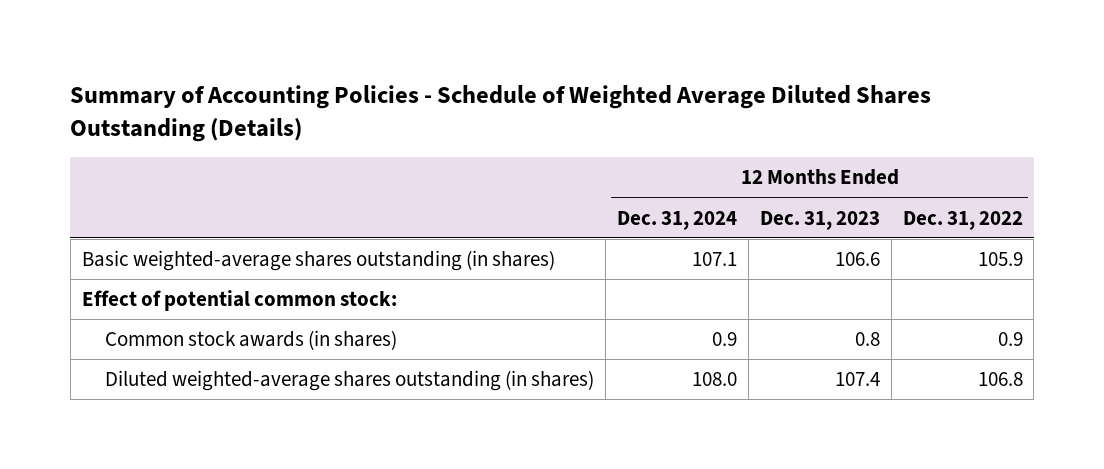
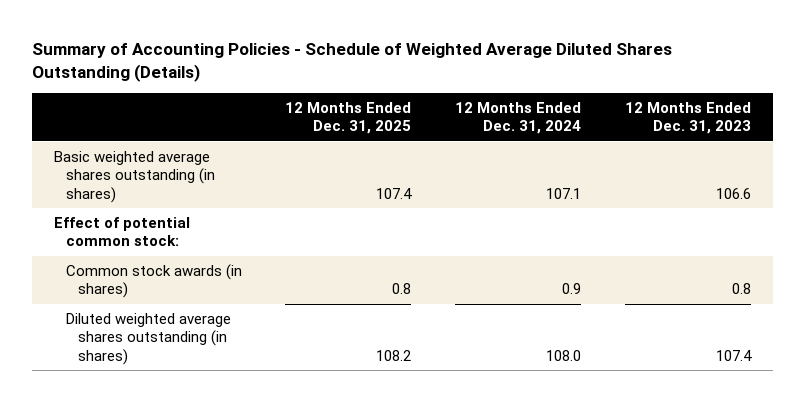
[902,210,1023,230] Dec. 31, 2022 -> none
none -> [285,101,412,135] 12 Months Ended Dec. 31, 2025
[81,250,555,272] Basic weighted-average shares outstanding (in shares) -> [53,151,215,203] Basic weighted average shares outstanding (in shares)
[105,370,595,392] Diluted weighted-average shares outstanding (in shares) -> [65,313,231,365] Diluted weighted average shares outstanding (in shares)

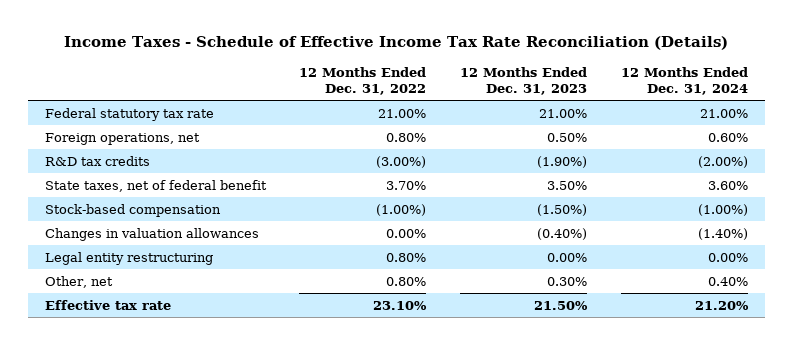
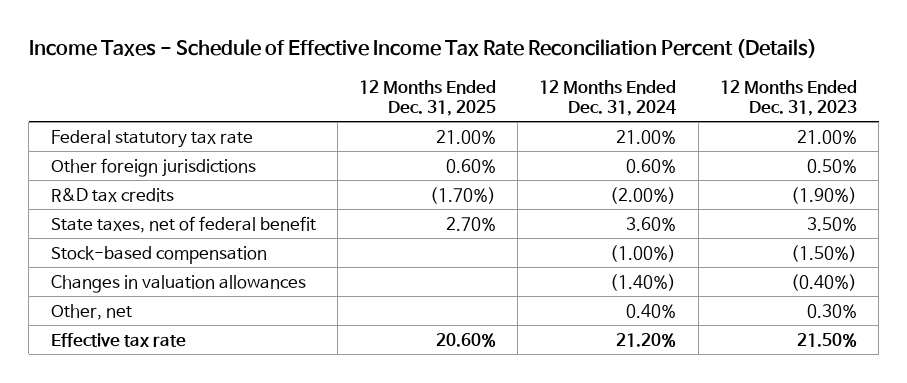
[64,36,729,51] Income Taxes - Schedule of Effective Income Tax Rate Reconciliation (Details) -> [28,39,817,59] Income Taxes - Schedule of Effective Income Tax Rate Reconciliation Percent (Details)
[299,66,427,95] 12 Months Ended Dec. 31, 2022 -> none
none -> [359,79,497,116] 12 Months Ended Dec. 31, 2025
[44,132,200,145] Foreign operations, net -> [50,157,256,177] Other foreign jurisdictions
[44,251,213,265] Legal entity restructuring -> none

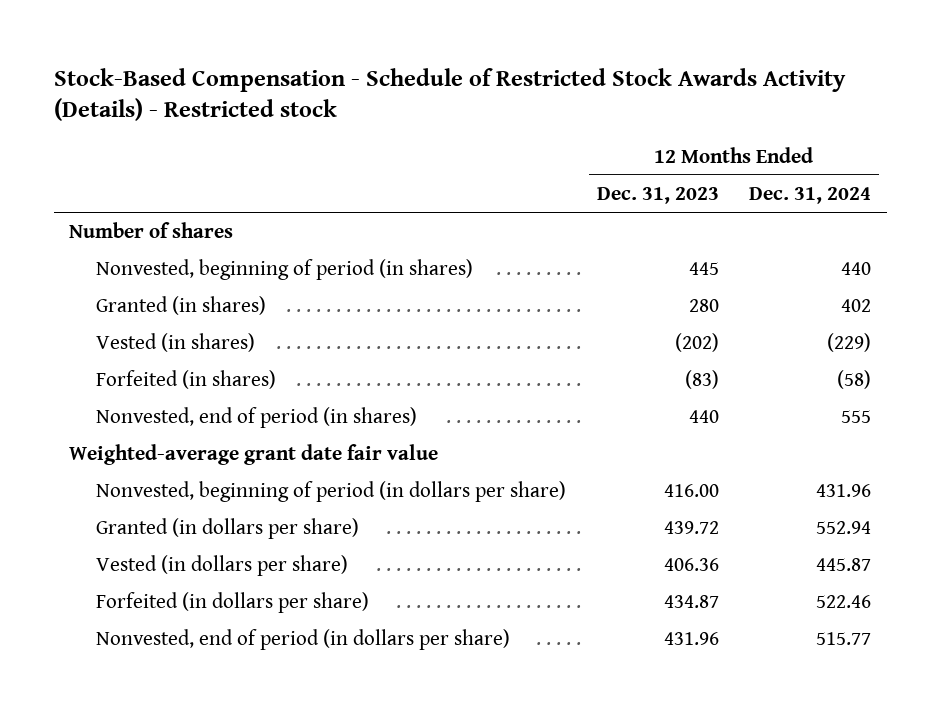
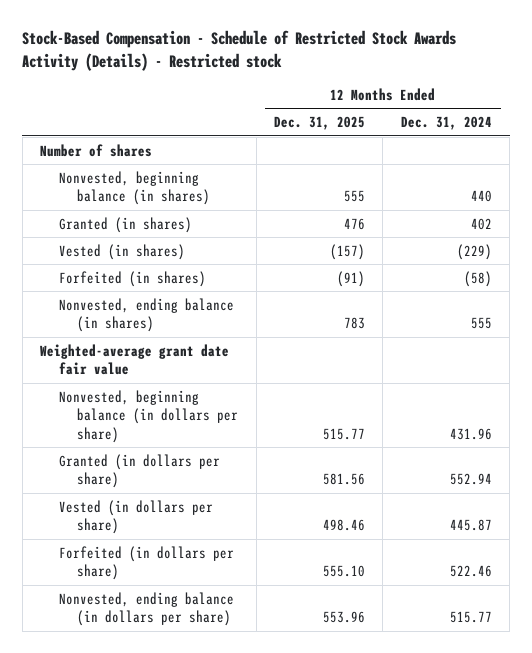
[596,186,719,204] Dec. 31, 2023 -> none
none -> [274,116,366,131] Dec. 31, 2025
[95,258,473,280] Nonvested, beginning of period (in shares) -> [58,170,211,206] Nonvested, beginning balance (in shares)
[95,406,417,428] Nonvested, end of period (in shares) -> [58,297,234,333] Nonvested, ending balance (in shares)
[95,480,566,502] Nonvested, beginning of period (in dollars per share) -> [58,389,239,443] Nonvested, beginning balance (in dollars per share)
[95,628,510,650] Nonvested, end of period (in dollars per share) -> [58,591,234,627] Nonvested, ending balance (in dollars per share)

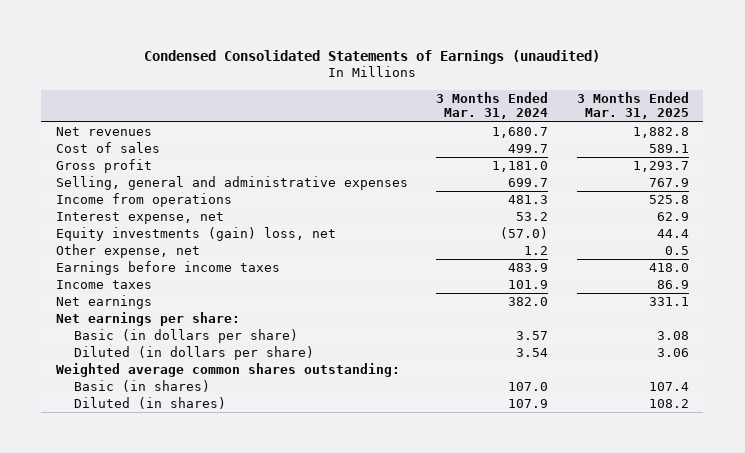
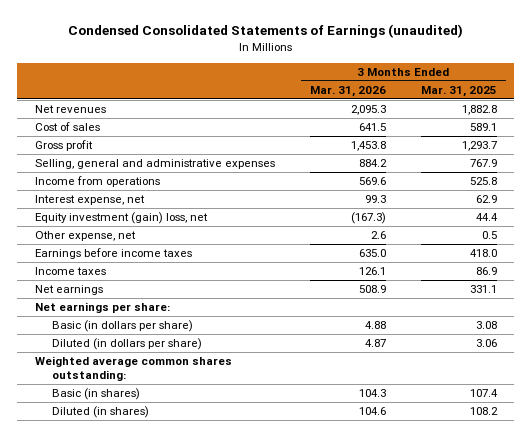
[436,91,549,120] 3 Months Ended Mar. 31, 2024 -> none
none -> [309,85,386,97] Mar. 31, 2026
[55,227,336,242] Equity investments (gain) loss, net -> [34,212,208,225] Equity investment (gain) loss, net

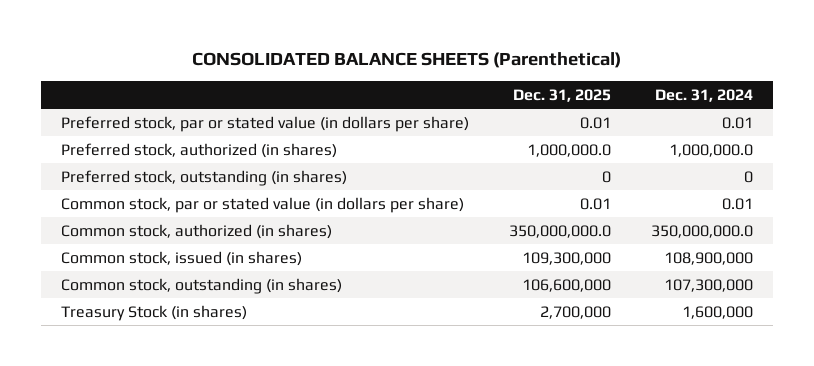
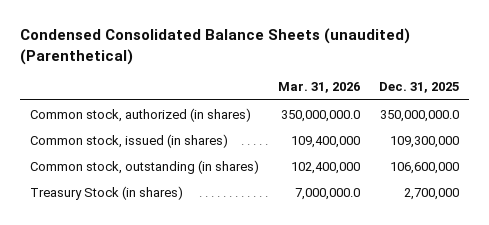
[191,52,621,69] CONSOLIDATED BALANCE SHEETS (Parenthetical) -> [19,28,410,65] Condensed Consolidated Balance Sheets (unaudited) (Parenthetical)
[654,88,753,102] Dec. 31, 2024 -> none
none -> [277,82,360,94] Mar. 31, 2026
[60,115,469,132] Preferred stock, par or stated value (in dollars per share) -> none
[60,142,337,158] Preferred stock, authorized (in shares) -> none
[60,169,347,186] Preferred stock, outstanding (in shares) -> none
[60,196,464,213] Common stock, par or stated value (in dollars per share) -> none

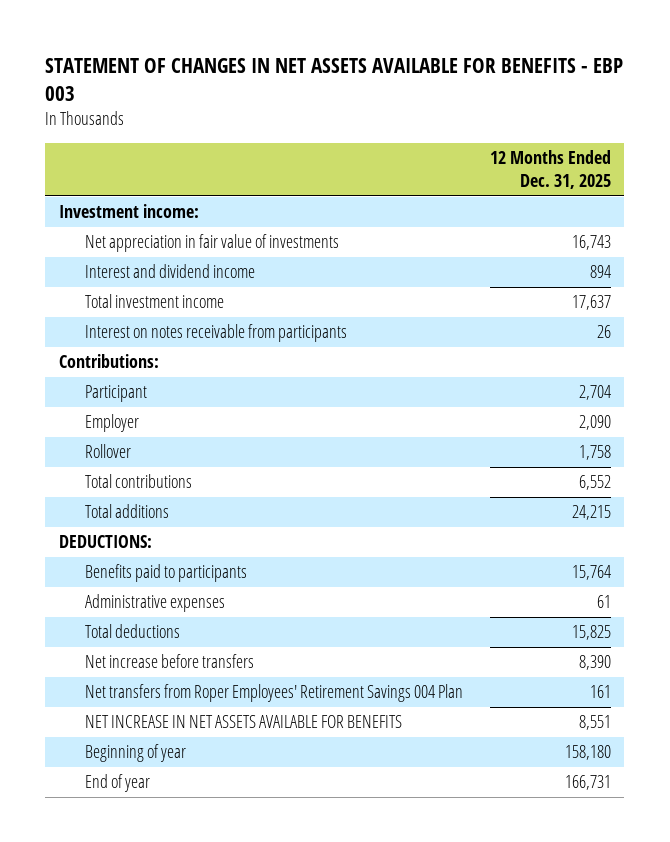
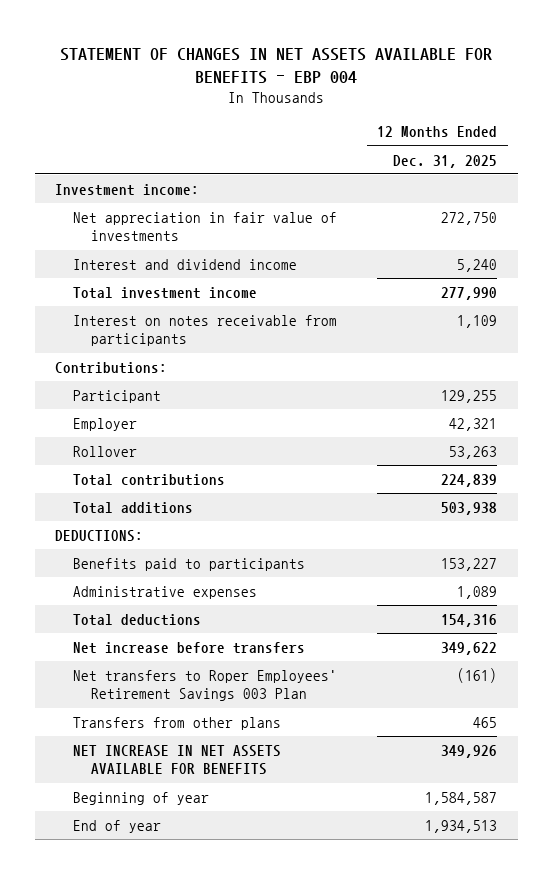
[45,58,624,101] STATEMENT OF CHANGES IN NET ASSETS AVAILABLE FOR BENEFITS - EBP 003 -> [60,47,493,84] STATEMENT OF CHANGES IN NET ASSETS AVAILABLE FOR BENEFITS - EBP 004
[571,235,611,251] 16,743 -> [441,211,498,225] 272,750
[589,265,611,279] 894 -> [457,258,498,272] 5,240
[571,295,611,311] 17,637 -> [441,286,498,300] 277,990
[596,325,611,339] 26 -> [457,314,498,328] 1,109
[578,385,611,401] 2,704 -> [441,389,498,403] 129,255
[578,415,611,431] 2,090 -> [449,417,498,431] 42,321
[578,445,611,461] 1,758 -> [449,445,498,459] 53,263
[578,475,611,491] 6,552 -> [441,473,498,487] 224,839
[571,505,611,521] 24,215 -> [441,501,498,515] 503,938
[571,565,611,581] 15,764 -> [441,557,498,571] 153,227
[596,595,611,609] 61 -> [457,585,498,599] 1,089
[571,625,611,641] 15,825 -> [441,613,498,627] 154,316
[578,655,611,671] 8,390 -> [441,641,498,655] 349,622
[84,684,463,703] Net transfers from Roper Employees' Retirement Savings 004 Plan -> [73,669,338,702] Net transfers to Roper Employees' Retirement Savings 003 Plan
[589,685,611,699] 161 -> [457,667,498,683] (161)
none -> [73,716,282,730] Transfers from other plans
[578,715,611,731] 8,551 -> [441,744,498,758] 349,926
[564,745,611,761] 158,180 -> [425,791,498,805] 1,584,587
[564,775,611,791] 166,731 -> [425,819,498,833] 1,934,513

